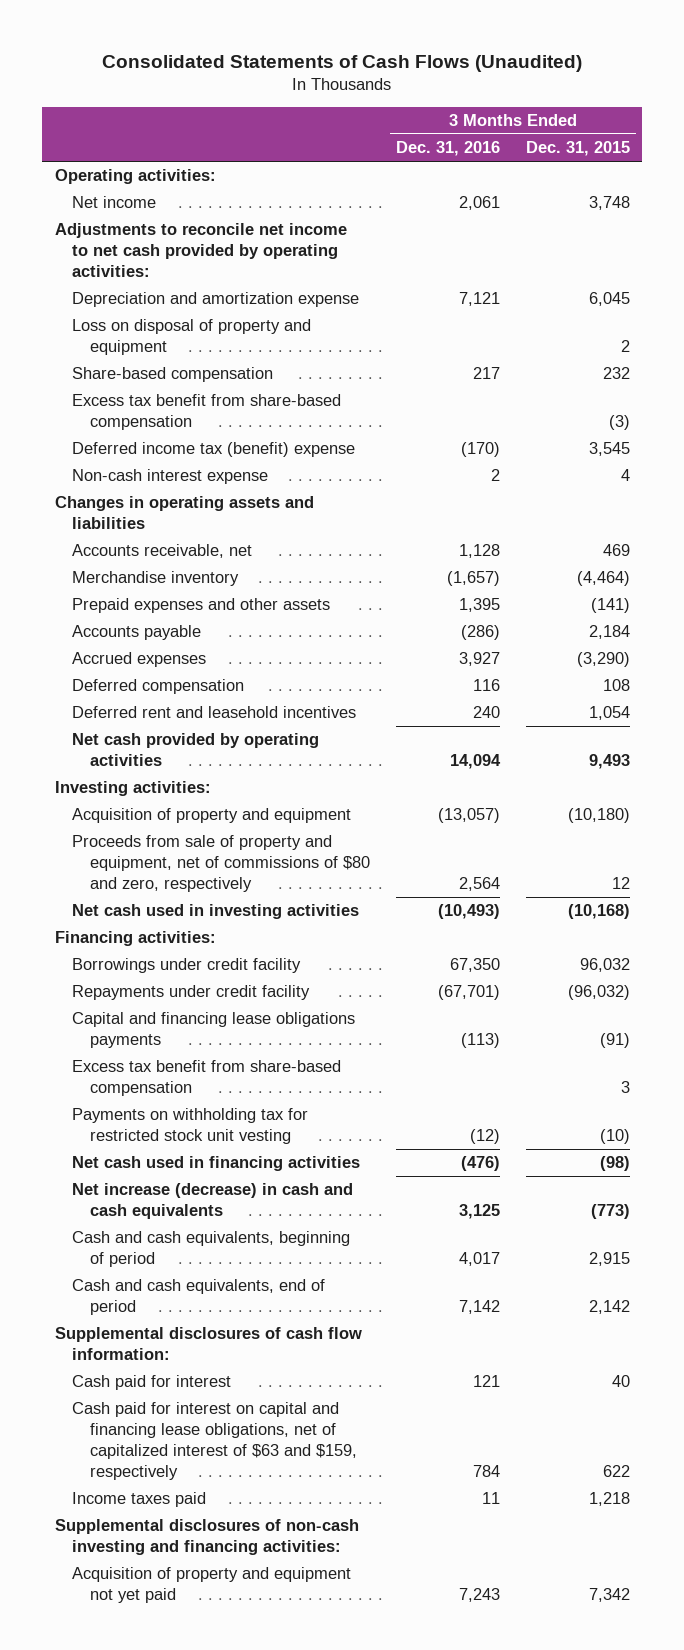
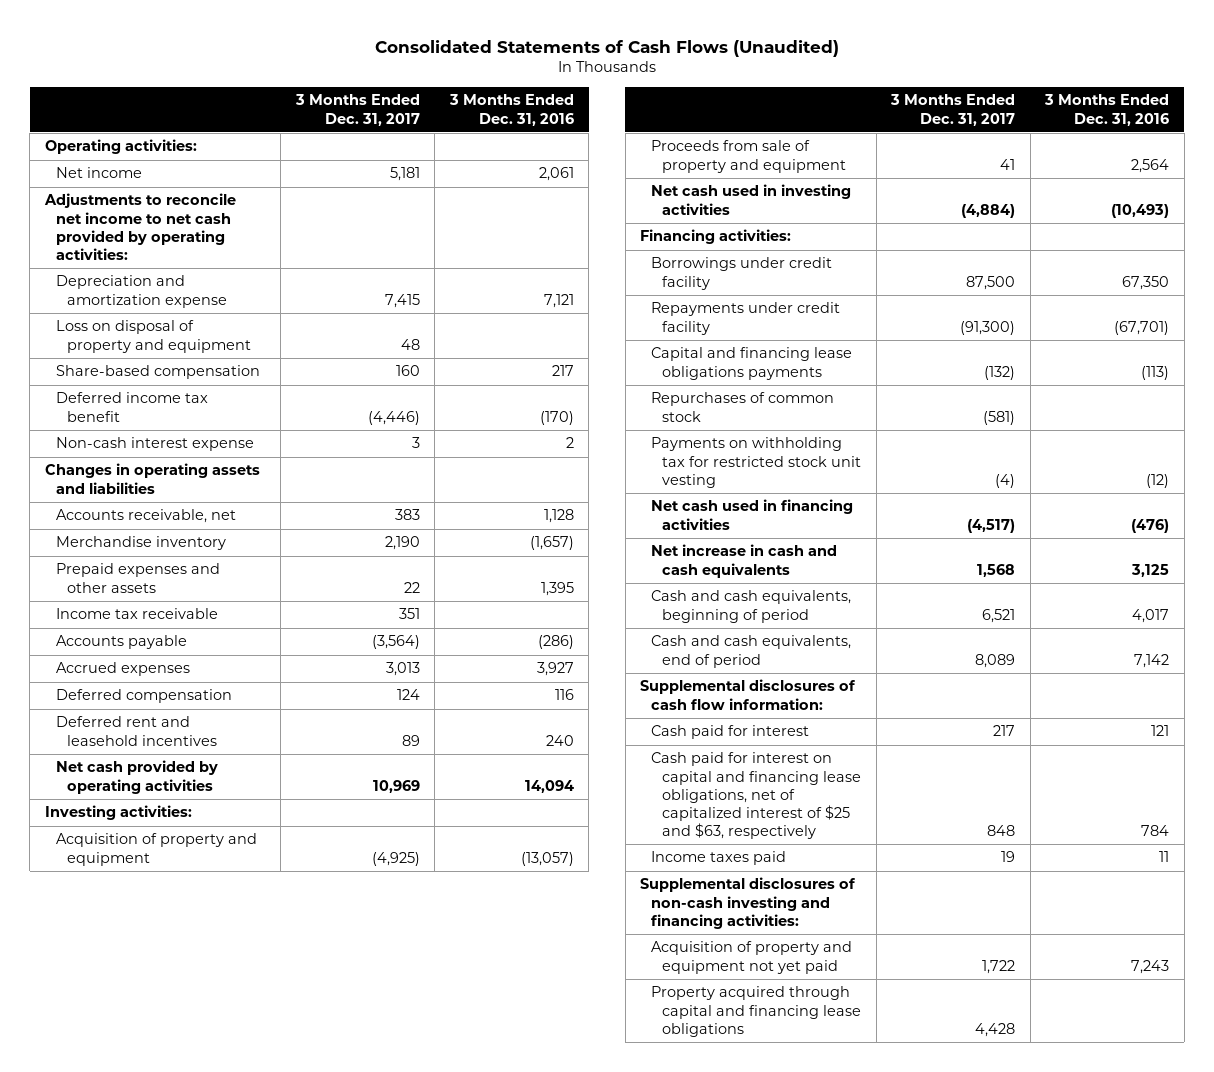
[525,141,630,157] Dec. 31, 2015 -> none
none -> [294,94,420,126] 3 Months Ended Dec. 31, 2017
[72,394,342,431] Excess tax benefit from share-based compensation -> none
[72,442,356,458] Deferred income tax (benefit) expense -> [55,392,208,422] Deferred income tax benefit
none -> [55,608,218,620] Income tax receivable
[72,835,371,892] Proceeds from sale of property and equipment, net of commissions of $80 and zero, respectively -> [651,140,847,173] Proceeds from sale of property and equipment
[72,1060,342,1097] Excess tax benefit from share-based compensation -> none
none -> [651,392,835,422] Repurchases of common stock
[72,1183,354,1220] Net increase (decrease) in cash and cash equivalents -> [651,544,838,578] Net increase in cash and cash equivalents
[72,1402,358,1480] Cash paid for interest on capital and financing lease obligations, net of capitalized interest of $63 and $159, respectively -> [651,752,862,840] Cash paid for interest on capital and financing lease obligations, net of capitalized interest of $25 and $63, respectively
none -> [651,986,862,1037] Property acquired through capital and financing lease obligations

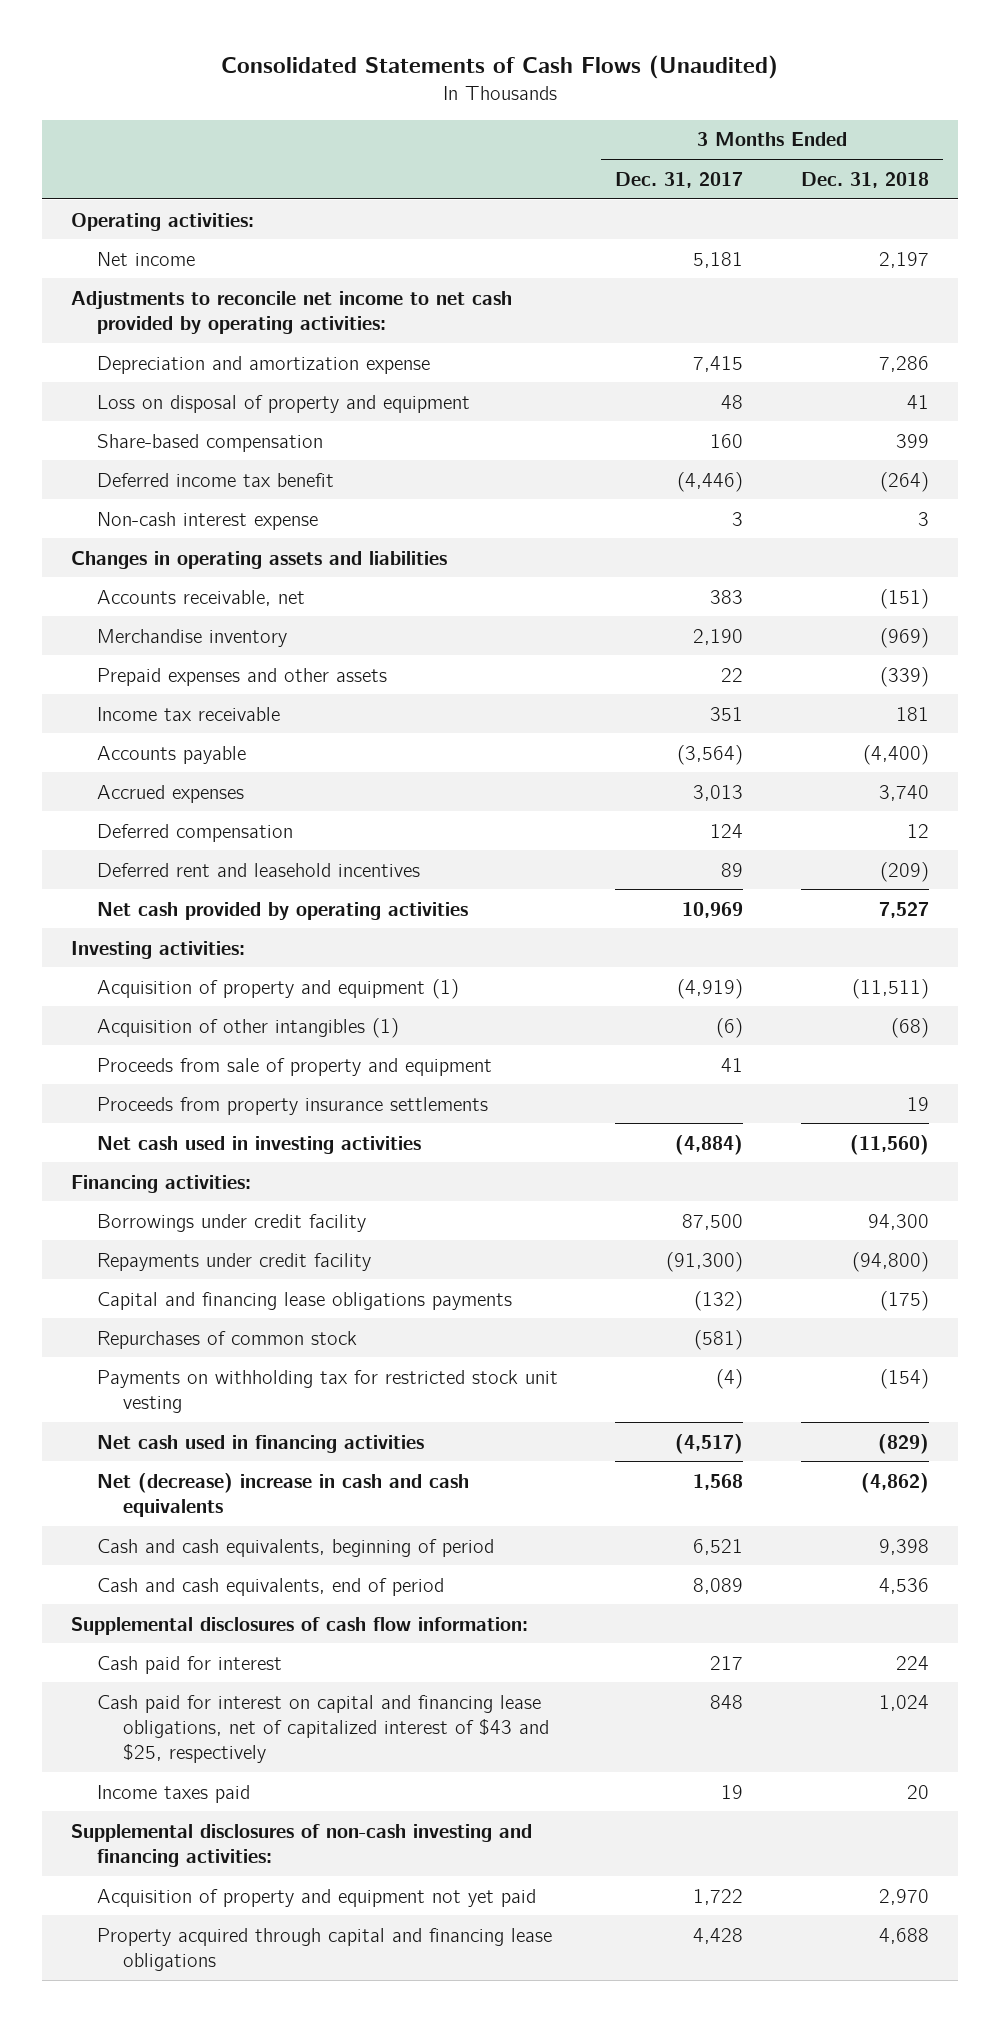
[448,94,574,126] 3 Months Ended Dec. 31, 2016 -> none
none -> [800,171,929,188] Dec. 31, 2018
[55,833,257,866] Acquisition of property and equipment -> [96,978,459,999] Acquisition of property and equipment (1)
[371,851,420,866] (4,925) -> [677,978,744,999] (4,919)
none -> [96,1017,399,1038] Acquisition of other intangibles (1)
none -> [96,1096,488,1115] Proceeds from property insurance settlements
[651,544,838,578] Net increase in cash and cash equivalents -> [96,1472,469,1517] Net (decrease) increase in cash and cash equivalents
[651,752,862,840] Cash paid for interest on capital and financing lease obligations, net of capitalized interest of $25 and $63, respectively -> [96,1694,549,1764] Cash paid for interest on capital and financing lease obligations, net of capitalized interest of $43 and $25, respectively

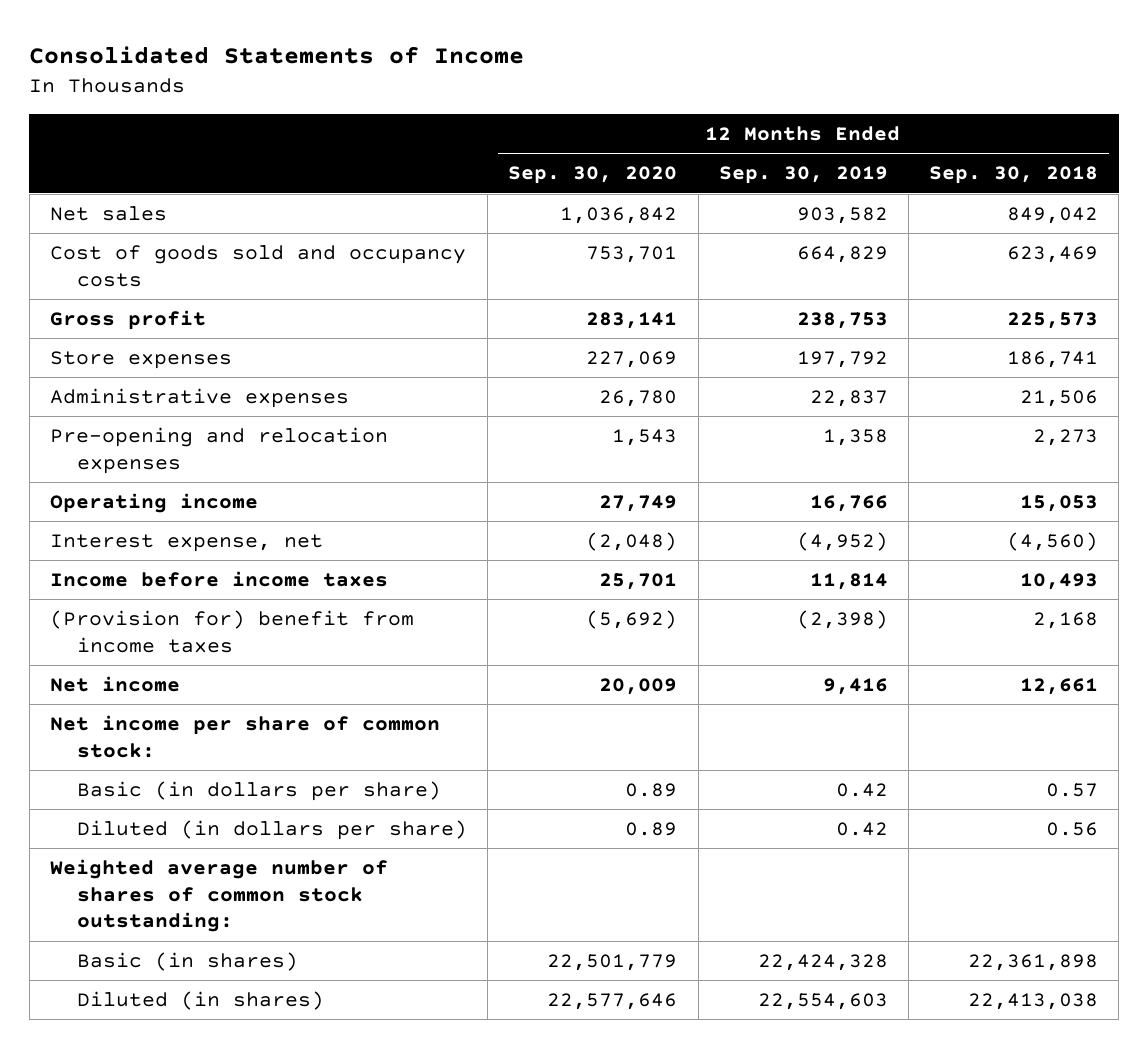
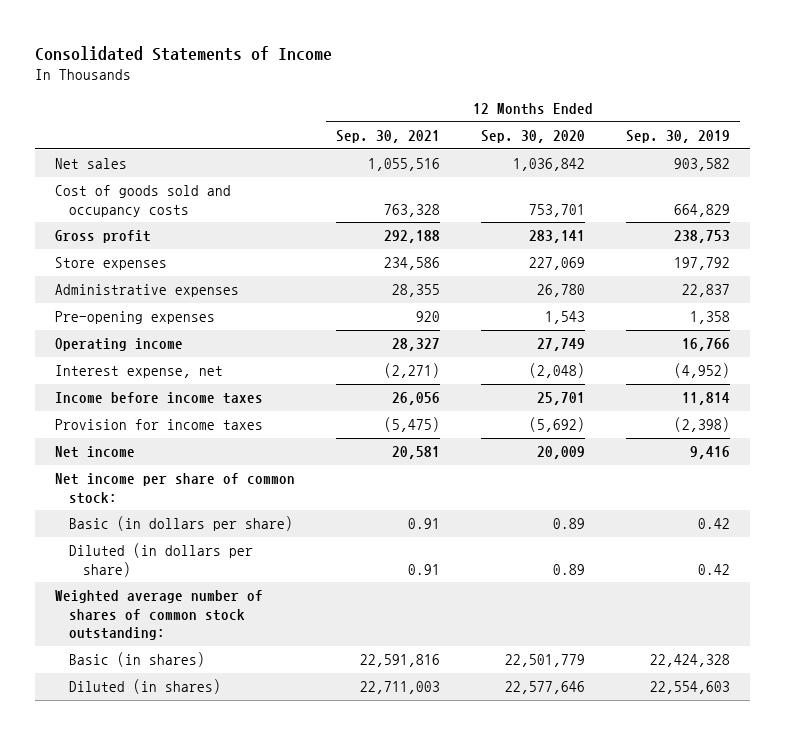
[929,166,1099,185] Sep. 30, 2018 -> none
none -> [336,130,441,144] Sep. 30, 2021
[50,427,389,474] Pre-opening and relocation expenses -> [55,311,216,325] Pre-opening expenses
[50,610,415,653] (Provision for) benefit from income taxes -> [55,419,264,431] Provision for income taxes

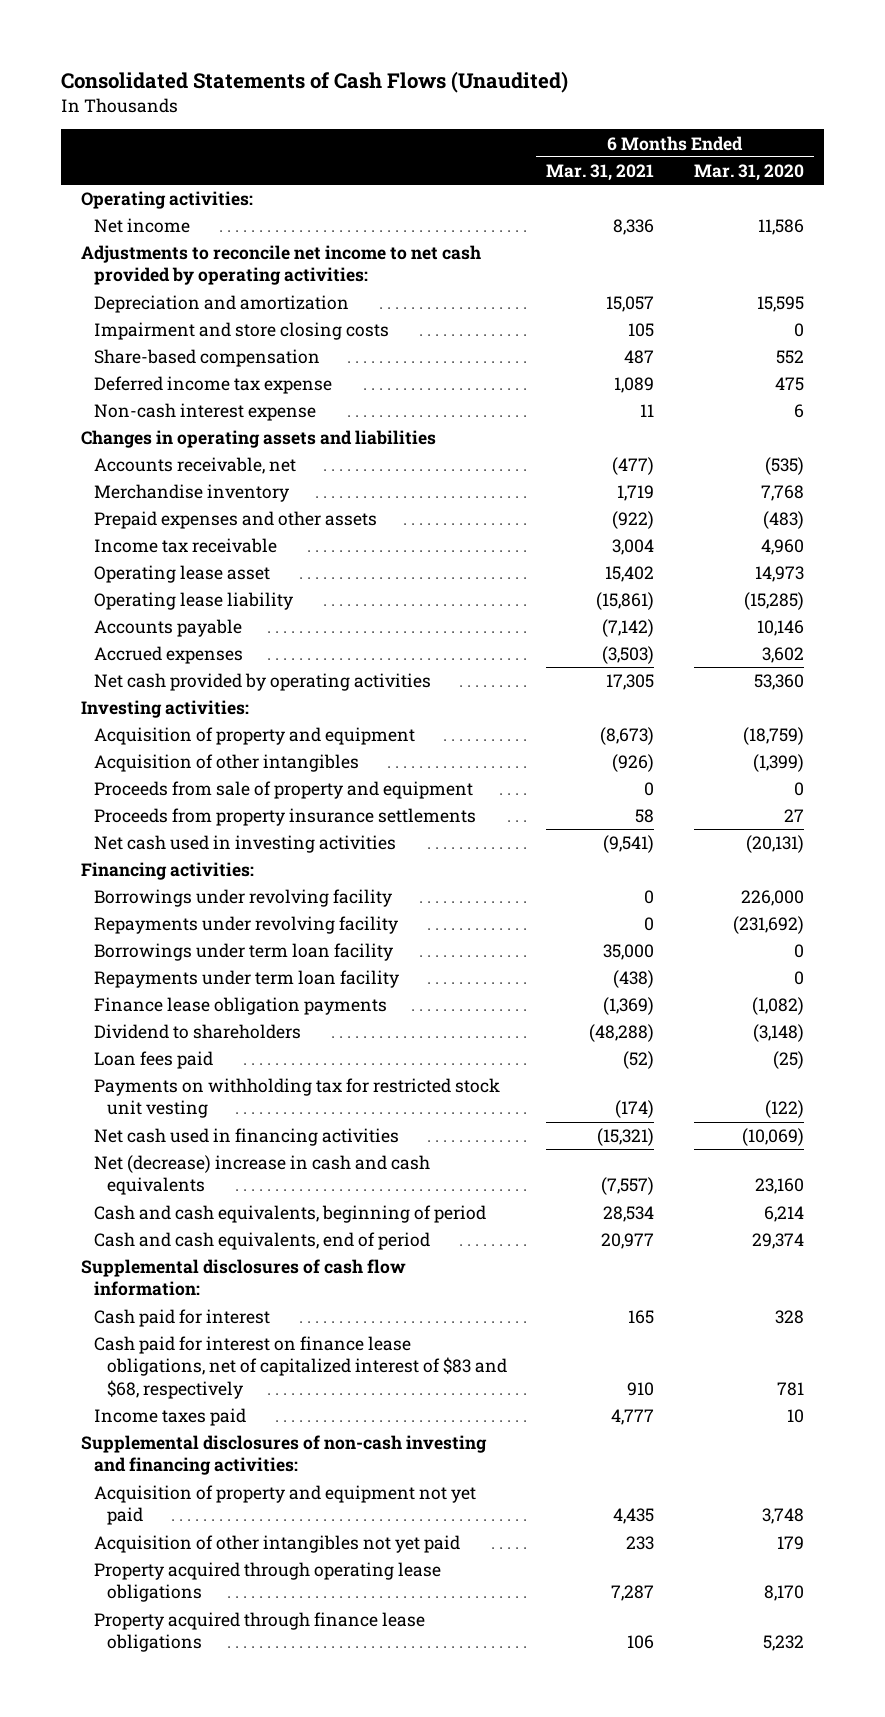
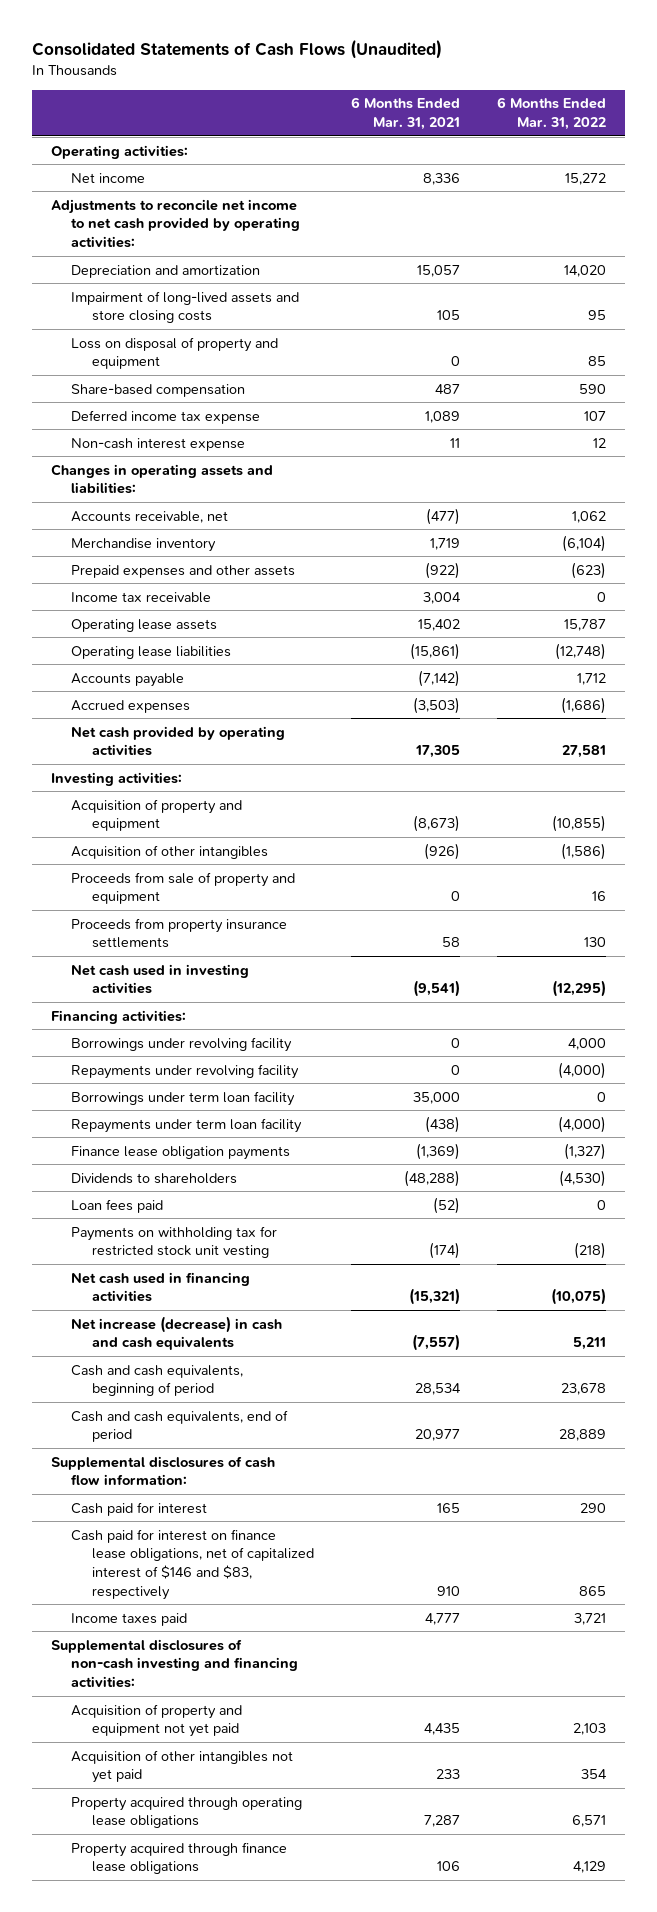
[694,163,805,181] Mar. 31, 2020 -> none
none -> [497,97,607,131] 6 Months Ended Mar. 31, 2022
[93,322,389,341] Impairment and store closing costs -> [71,290,300,324] Impairment of long-lived assets and store closing costs
none -> [71,336,279,370] Loss on disposal of property and equipment
[80,430,436,449] Changes in operating assets and liabilities -> [50,463,273,495] Changes in operating assets and liabilities:
[93,565,270,584] Operating lease asset -> [71,618,218,632] Operating lease assets
[93,592,293,611] Operating lease liability -> [71,645,232,659] Operating lease liabilities
[93,1024,301,1040] Dividend to shareholders -> [71,1172,238,1184] Dividends to shareholders
[93,1155,430,1196] Net (decrease) increase in cash and cash equivalents -> [71,1315,283,1351] Net increase (decrease) in cash and cash equivalents
[93,1336,507,1399] Cash paid for interest on finance lease obligations, net of capitalized interest of $83 and $68, respectively -> [71,1528,315,1600] Cash paid for interest on finance lease obligations, net of capitalized interest of $146 and $83, respectively

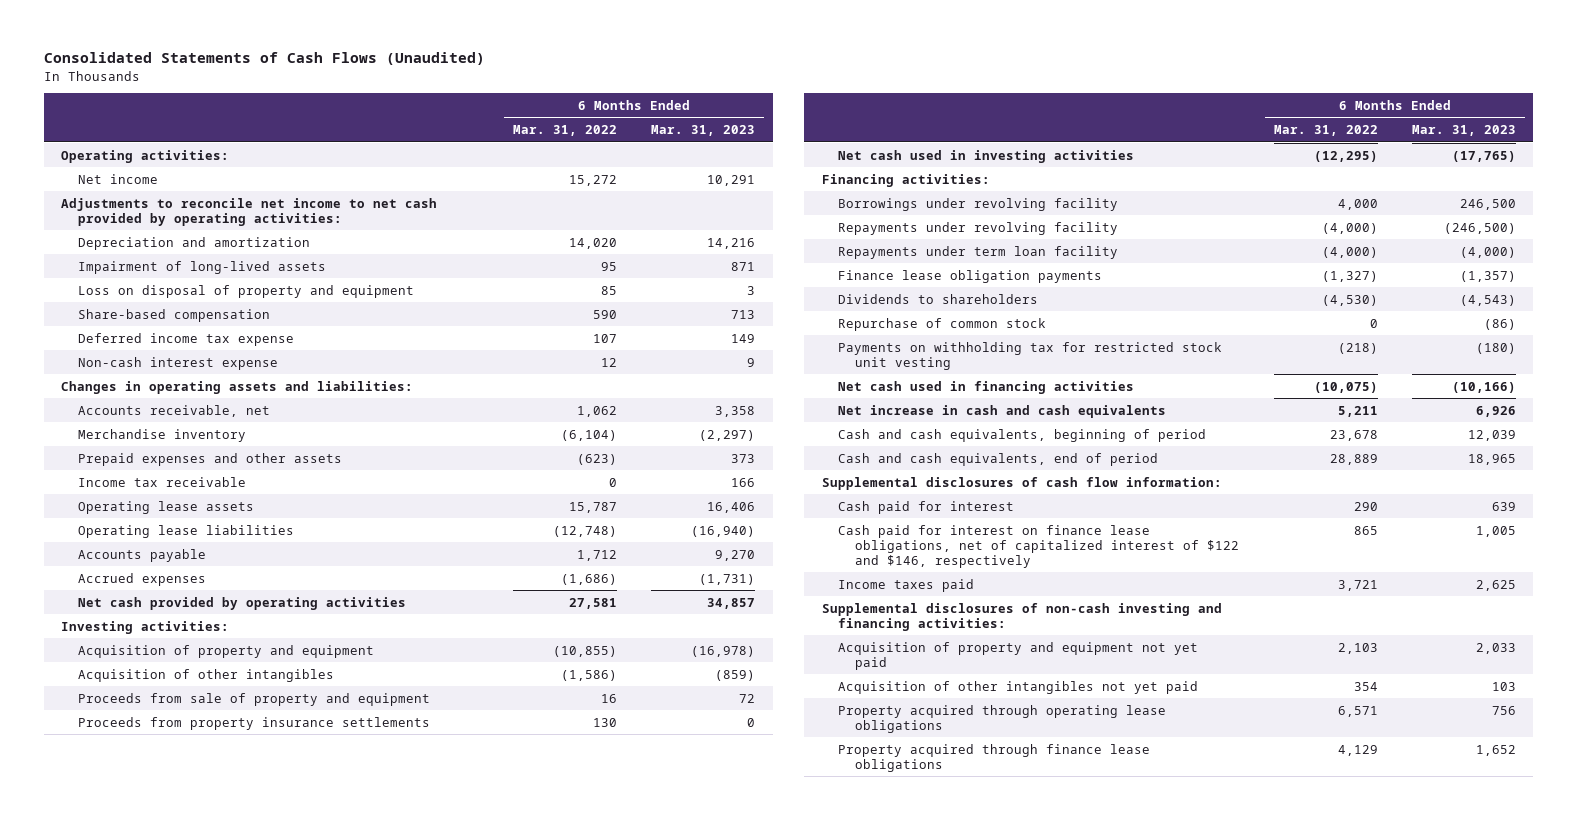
[351,97,461,131] 6 Months Ended Mar. 31, 2021 -> none
none -> [651,125,756,137] Mar. 31, 2023
[71,290,300,324] Impairment of long-lived assets and store closing costs -> [77,260,326,274] Impairment of long-lived assets
[71,1090,296,1106] Borrowings under term loan facility -> none
[71,1198,164,1213] Loan fees paid -> none
none -> [838,317,1047,331] Repurchase of common stock
[71,1315,283,1351] Net increase (decrease) in cash and cash equivalents -> [838,404,1167,418] Net increase in cash and cash equivalents
[71,1528,315,1600] Cash paid for interest on finance lease obligations, net of capitalized interest of $146 and $83, respectively -> [838,524,1240,568] Cash paid for interest on finance lease obligations, net of capitalized interest of $122 and $146, respectively

